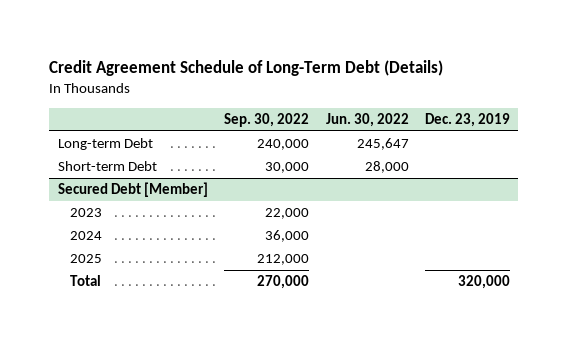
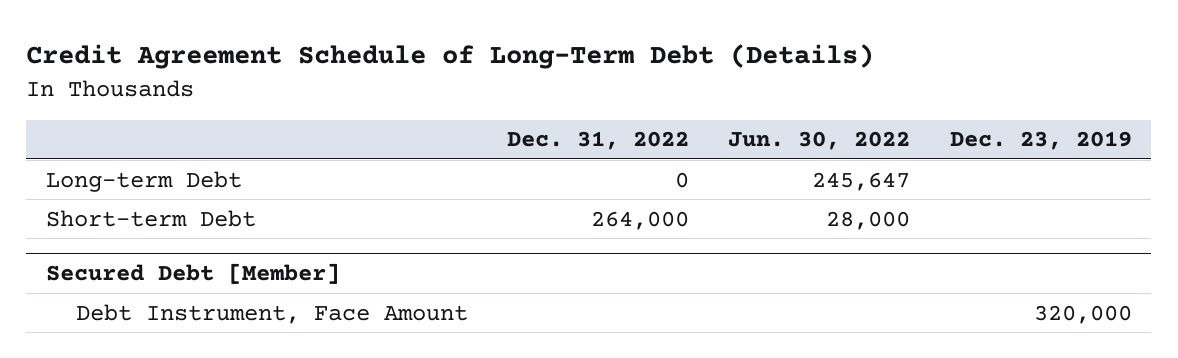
[224,113,310,128] Sep. 30, 2022 -> none
none -> [507,131,690,151] Dec. 31, 2022
[69,208,102,218] 2023 -> none
[69,231,102,241] 2024 -> none
[69,254,102,264] 2025 -> none
[69,275,101,287] Total -> [76,303,469,324] Debt Instrument, Face Amount

